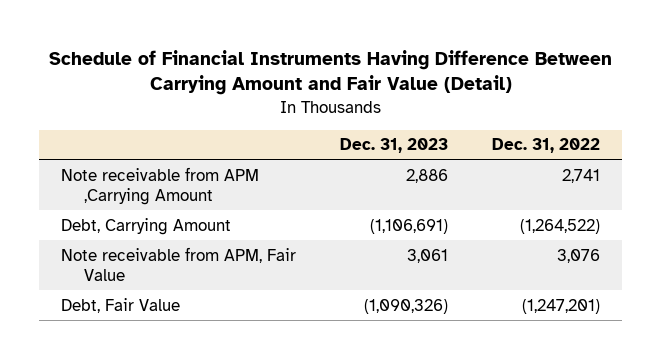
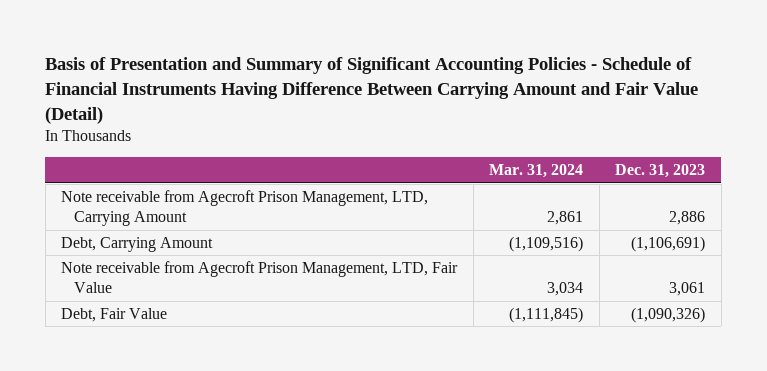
[48,49,612,96] Schedule of Financial Instruments Having Difference Between Carrying Amount and Fair Value (Detail) -> [45,56,699,124] Basis of Presentation and Summary of Significant Accounting Policies - Schedule of Financial Instruments Having Difference Between Carrying Amount and Fair Value (Detail)
[492,138,601,154] Dec. 31, 2022 -> none
none -> [489,164,584,179] Mar. 31, 2024
[61,166,260,205] Note receivable from APM ,Carrying Amount -> [61,189,429,227] Note receivable from Agecroft Prison Management, LTD, Carrying Amount
[61,246,297,281] Note receivable from APM, Fair Value -> [61,260,459,294] Note receivable from Agecroft Prison Management, LTD, Fair Value

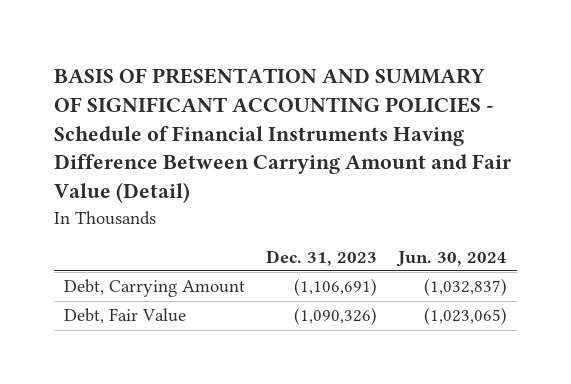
[45,56,699,124] Basis of Presentation and Summary of Significant Accounting Policies - Schedule of Financial Instruments Having Difference Between Carrying Amount and Fair Value (Detail) -> [53,67,511,204] BASIS OF PRESENTATION AND SUMMARY OF SIGNIFICANT ACCOUNTING POLICIES - Schedule of Financial Instruments Having Difference Between Carrying Amount and Fair Value (Detail)
[489,164,584,179] Mar. 31, 2024 -> none
none -> [395,250,507,267] Jun. 30, 2024
[61,189,429,227] Note receivable from Agecroft Prison Management, LTD, Carrying Amount -> none
[61,260,459,294] Note receivable from Agecroft Prison Management, LTD, Fair Value -> none

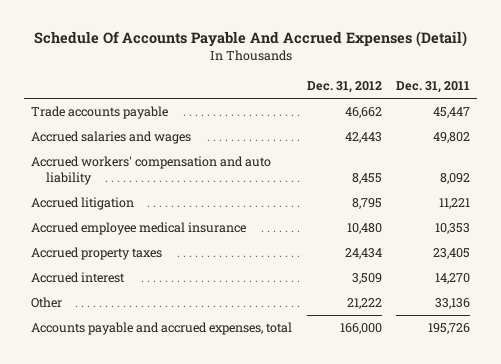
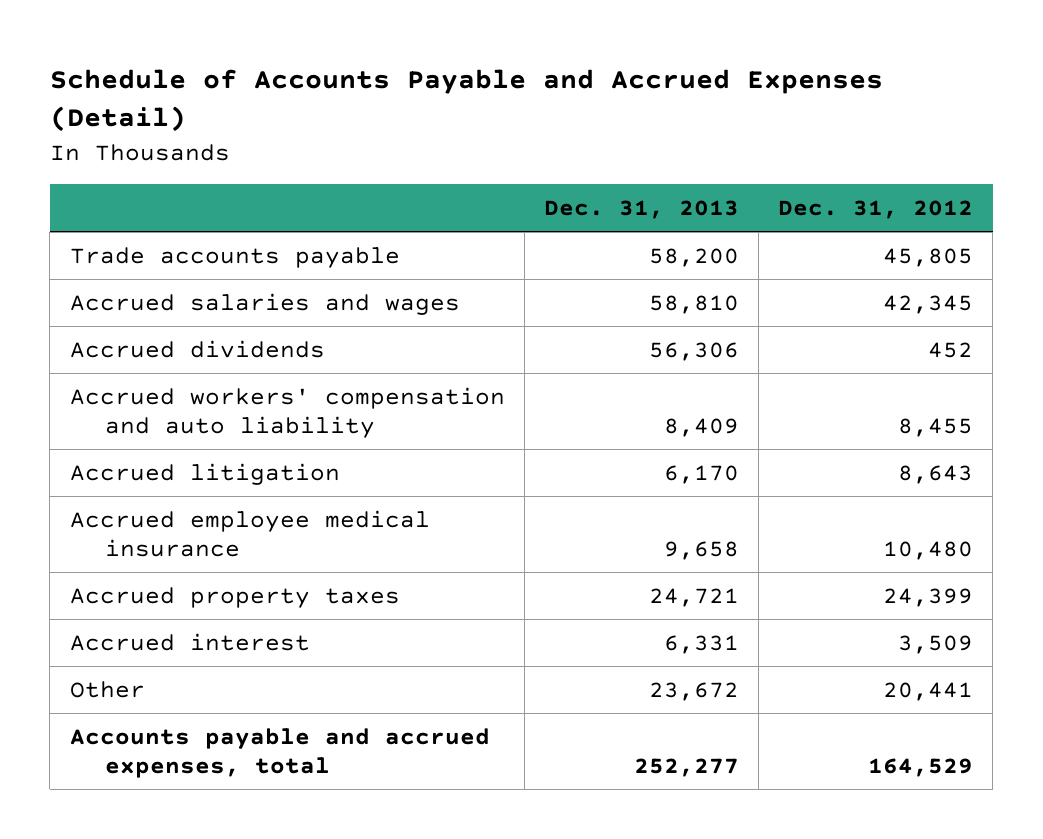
[33,31,467,48] Schedule Of Accounts Payable And Accrued Expenses (Detail) -> [49,69,883,133] Schedule of Accounts Payable and Accrued Expenses (Detail)
[396,80,471,93] Dec. 31, 2011 -> none
none -> [543,199,739,219] Dec. 31, 2013
[344,107,382,119] 46,662 -> [882,247,973,267] 45,805
[344,132,382,144] 42,443 -> [882,294,973,314] 42,345
none -> [69,339,325,358] Accrued dividends
[351,198,382,210] 8,795 -> [897,464,973,484] 8,643
[344,248,382,260] 24,434 -> [882,587,973,607] 24,399
[346,298,382,310] 21,222 -> [882,681,973,701] 20,441
[339,323,382,335] 166,000 -> [867,758,973,778] 164,529

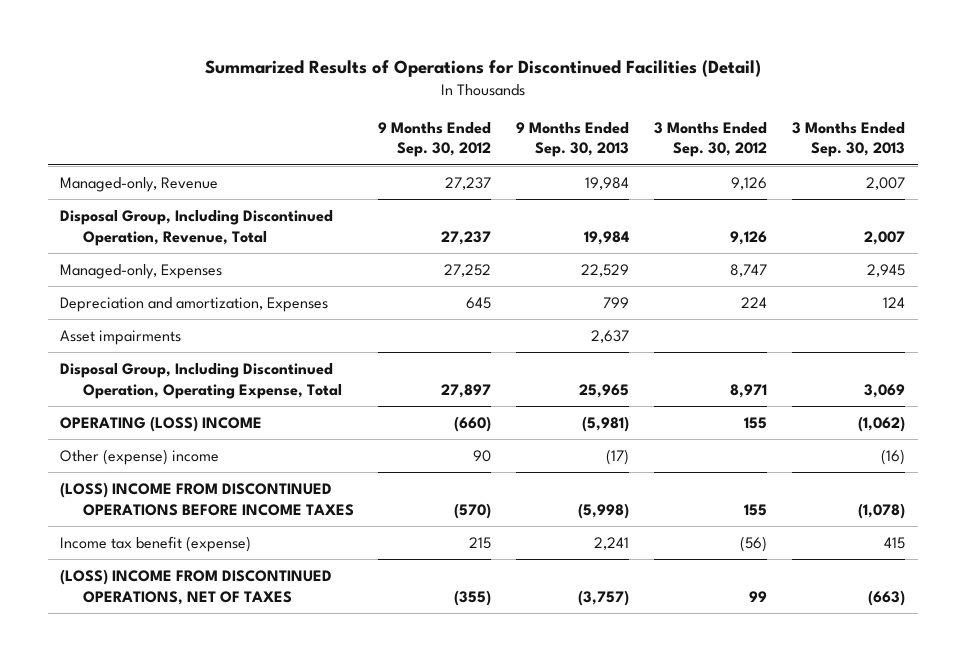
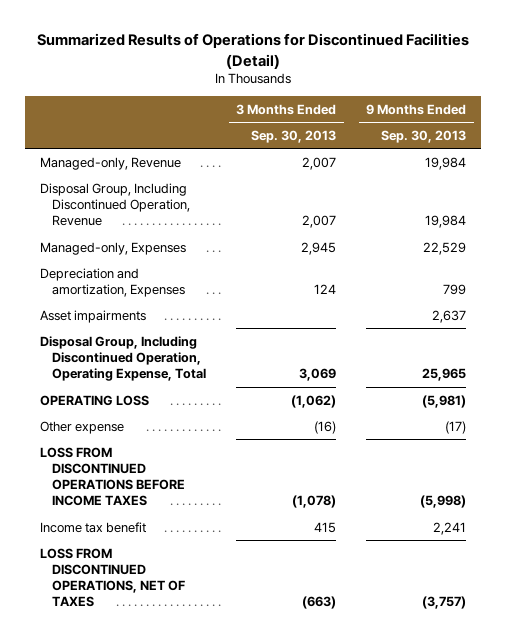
[378,121,492,158] 9 Months Ended Sep. 30, 2012 -> none
[654,121,768,158] 3 Months Ended Sep. 30, 2012 -> none
[60,210,334,246] Disposal Group, Including Discontinued Operation, Revenue, Total -> [40,182,191,227] Disposal Group, Including Discontinued Operation, Revenue
[60,416,263,433] OPERATING (LOSS) INCOME -> [40,394,150,406] OPERATING LOSS
[60,449,220,466] Other (expense) income -> [40,420,125,434] Other expense
[60,482,354,516] (LOSS) INCOME FROM DISCONTINUED OPERATIONS BEFORE INCOME TAXES -> [40,446,186,507] LOSS FROM DISCONTINUED OPERATIONS BEFORE INCOME TAXES
[60,536,252,553] Income tax benefit (expense) -> [40,521,147,533] Income tax benefit
[60,569,333,605] (LOSS) INCOME FROM DISCONTINUED OPERATIONS, NET OF TAXES -> [40,547,186,608] LOSS FROM DISCONTINUED OPERATIONS, NET OF TAXES

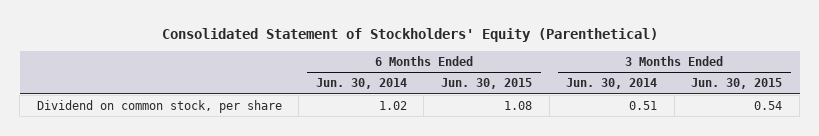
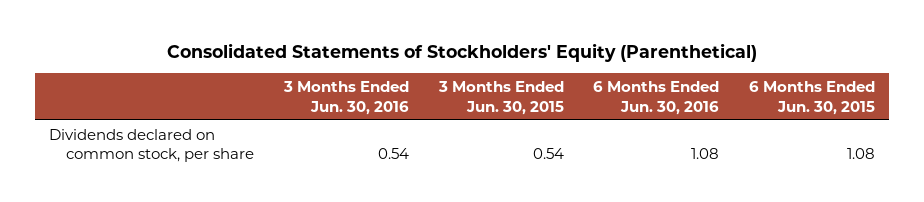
[161,27,658,42] Consolidated Statement of Stockholders' Equity (Parenthetical) -> [167,43,758,63] Consolidated Statements of Stockholders' Equity (Parenthetical)
[315,78,407,90] Jun. 30, 2014 -> none
[566,78,658,90] Jun. 30, 2014 -> none
none -> [282,81,409,115] 3 Months Ended Jun. 30, 2016
none -> [593,81,720,115] 6 Months Ended Jun. 30, 2016
[36,100,282,114] Dividend on common stock, per share -> [49,128,255,163] Dividends declared on common stock, per share

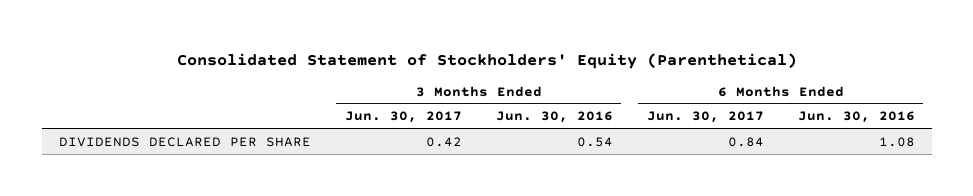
[167,43,758,63] Consolidated Statements of Stockholders' Equity (Parenthetical) -> [176,52,797,69] Consolidated Statement of Stockholders' Equity (Parenthetical)
[437,81,564,115] 3 Months Ended Jun. 30, 2015 -> none
[748,81,875,115] 6 Months Ended Jun. 30, 2015 -> none
none -> [344,111,462,124] Jun. 30, 2017
none -> [646,111,764,124] Jun. 30, 2017
[49,128,255,163] Dividends declared on common stock, per share -> [58,136,311,147] DIVIDENDS DECLARED PER SHARE

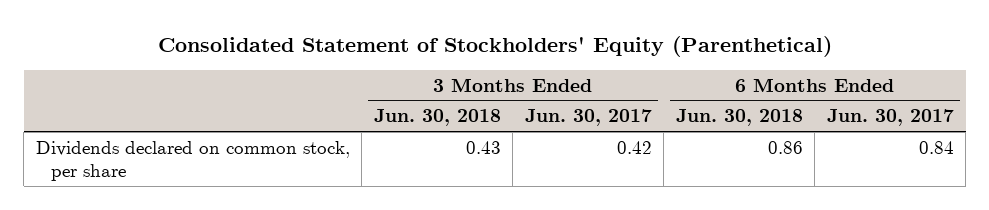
[495,111,613,124] Jun. 30, 2016 -> none
[797,111,915,124] Jun. 30, 2016 -> none
none -> [373,109,501,127] Jun. 30, 2018
none -> [675,109,803,127] Jun. 30, 2018
[58,136,311,147] DIVIDENDS DECLARED PER SHARE -> [35,140,350,181] Dividends declared on common stock, per share

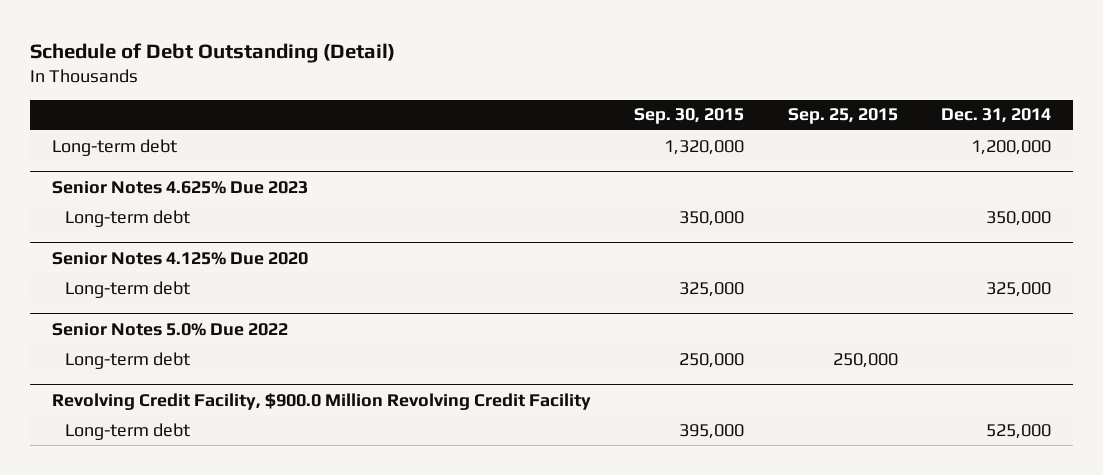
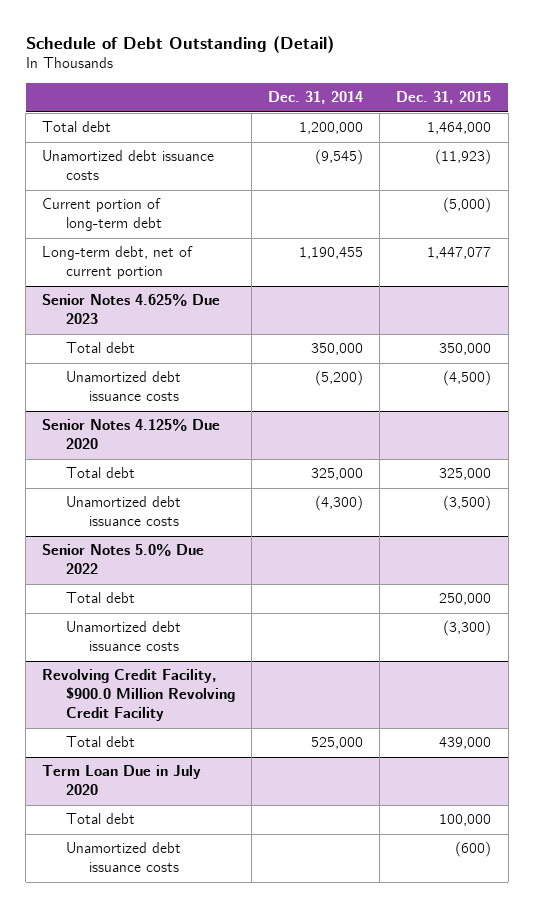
[634,108,745,125] Sep. 30, 2015 -> none
[787,108,898,125] Sep. 25, 2015 -> none
none -> [396,91,492,105] Dec. 31, 2015
none -> [42,121,112,133] Total debt
none -> [42,150,215,181] Unamortized debt issuance costs
none -> [42,198,162,232] Current portion of long-term debt
[51,138,177,156] Long-term debt -> [42,246,194,280] Long-term debt, net of current portion
[971,139,1052,155] 1,200,000 -> [299,247,364,260] 1,190,455
[64,209,190,227] Long-term debt -> none
none -> [65,342,135,354] Total debt
none -> [65,371,181,402] Unamortized debt issuance costs
[64,280,190,298] Long-term debt -> [65,467,135,479] Total debt
none -> [65,496,181,527] Unamortized debt issuance costs
[64,351,190,369] Long-term debt -> none
none -> [65,592,135,604] Total debt
none -> [65,621,181,652] Unamortized debt issuance costs
[64,422,190,440] Long-term debt -> [65,736,135,748] Total debt
none -> [42,765,202,796] Term Loan Due in July 2020
none -> [65,813,135,825] Total debt
none -> [65,842,181,873] Unamortized debt issuance costs

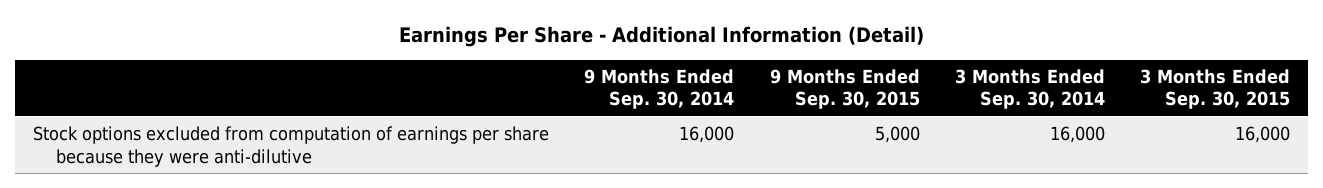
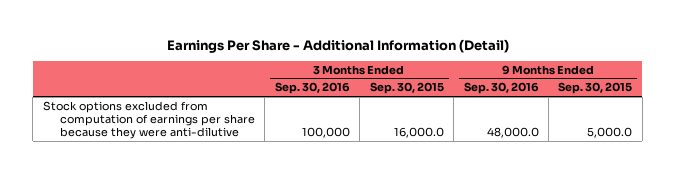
[584,68,735,110] 9 Months Ended Sep. 30, 2014 -> none
[955,68,1106,110] 3 Months Ended Sep. 30, 2014 -> none
none -> [274,82,350,95] Sep. 30, 2016
none -> [463,82,539,95] Sep. 30, 2016
[874,126,920,144] 5,000 -> [587,127,633,139] 5,000.0
[1235,126,1291,144] 16,000 -> [393,127,444,139] 16,000.0

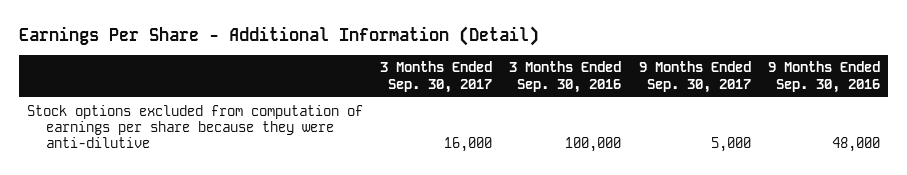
[369,82,444,95] Sep. 30, 2015 -> none
[558,82,633,95] Sep. 30, 2015 -> none
none -> [380,61,493,93] 3 Months Ended Sep. 30, 2017
none -> [638,61,751,93] 9 Months Ended Sep. 30, 2017
[486,127,539,139] 48,000.0 -> [831,137,880,153] 48,000

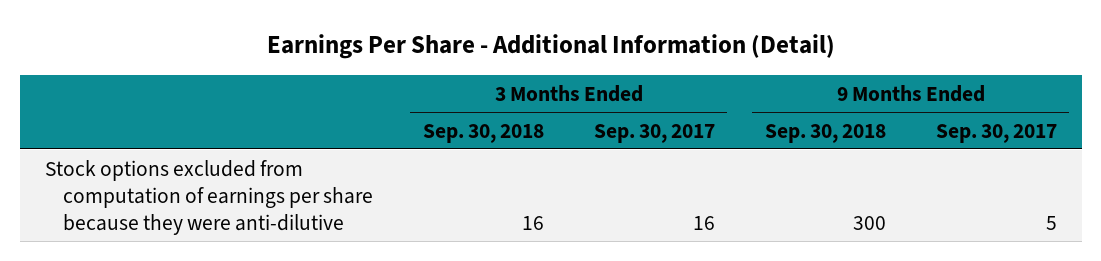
[509,61,622,93] 3 Months Ended Sep. 30, 2016 -> none
[767,61,880,93] 9 Months Ended Sep. 30, 2016 -> none
none -> [422,123,544,143] Sep. 30, 2018
none -> [764,123,886,143] Sep. 30, 2018
[444,137,493,153] 16,000 -> [692,215,715,230] 16
[710,137,751,153] 5,000 -> [1045,215,1057,230] 5

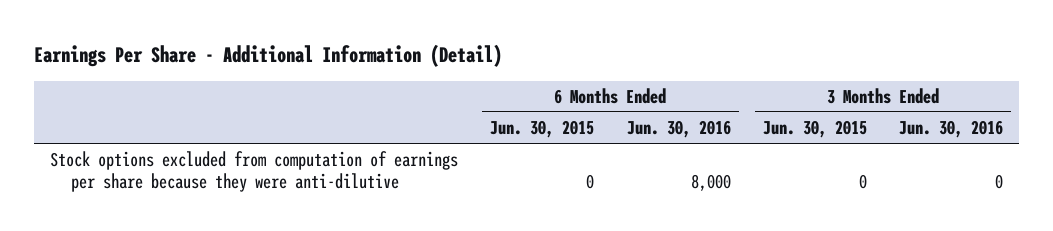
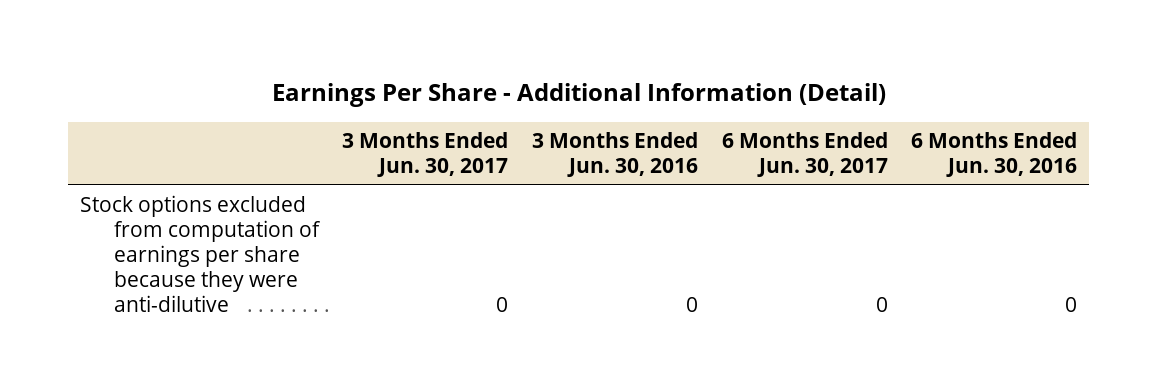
[490,119,595,138] Jun. 30, 2015 -> none
[762,119,867,138] Jun. 30, 2015 -> none
none -> [342,132,509,178] 3 Months Ended Jun. 30, 2017
none -> [721,132,888,178] 6 Months Ended Jun. 30, 2017
[690,173,731,191] 8,000 -> [1065,296,1078,312] 0

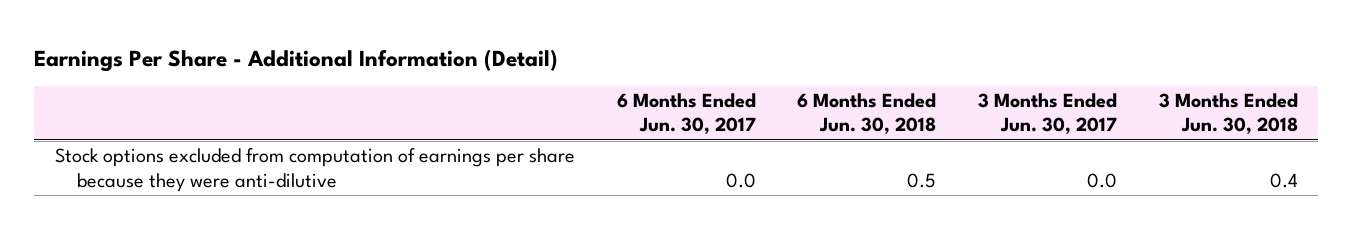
[531,132,698,178] 3 Months Ended Jun. 30, 2016 -> none
[911,132,1078,178] 6 Months Ended Jun. 30, 2016 -> none
none -> [797,93,937,135] 6 Months Ended Jun. 30, 2018
none -> [1158,93,1298,135] 3 Months Ended Jun. 30, 2018
[496,296,509,312] 0 -> [1086,172,1117,188] 0.0
[875,296,888,312] 0 -> [725,172,756,188] 0.0

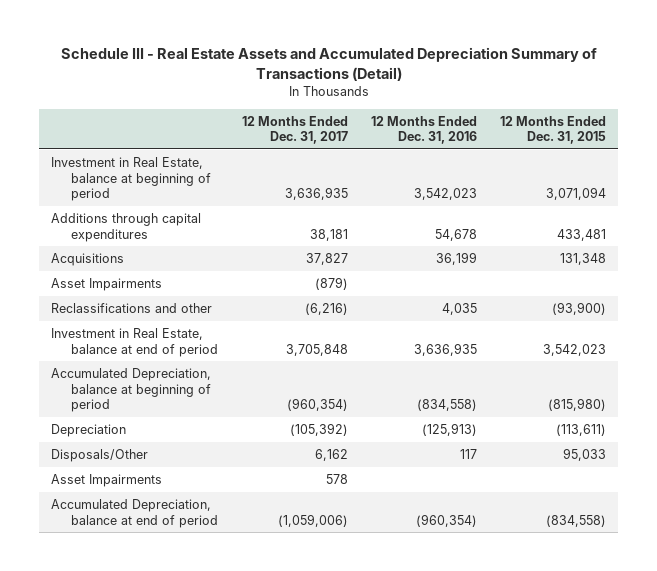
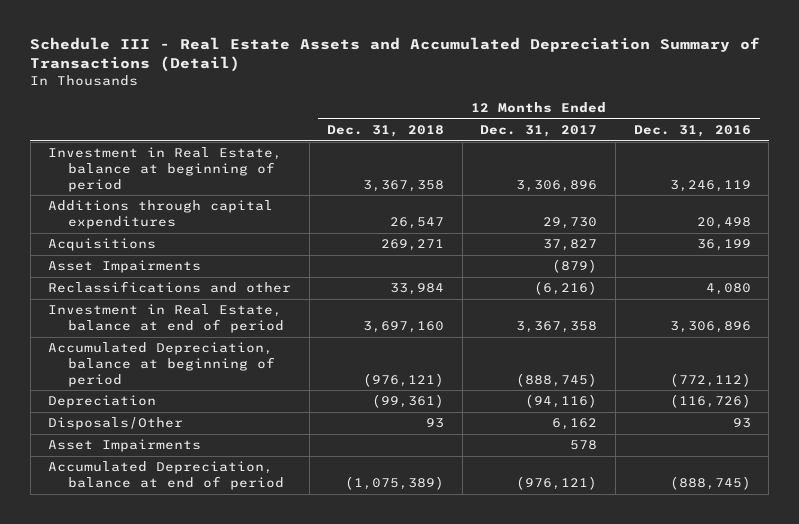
[500,115,607,145] 12 Months Ended Dec. 31, 2015 -> none
none -> [327,125,445,138] Dec. 31, 2018
[284,187,348,201] 3,636,935 -> [516,179,598,192] 3,306,896
[413,188,477,201] 3,542,023 -> [669,179,751,192] 3,246,119
[309,228,348,241] 38,181 -> [543,217,598,230] 29,730
[434,228,477,241] 54,678 -> [696,217,751,230] 20,498
[441,302,477,315] 4,035 -> [705,283,751,296] 4,080
[285,343,348,356] 3,705,848 -> [516,321,598,334] 3,367,358
[413,342,477,356] 3,636,935 -> [669,321,751,334] 3,306,896
[286,398,348,412] (960,354) -> [516,372,598,387] (888,745)
[416,399,477,412] (834,558) -> [669,372,751,387] (772,112)
[289,422,348,436] (105,392) -> [525,394,598,409] (94,116)
[421,422,477,436] (125,913) -> [669,394,751,409] (116,726)
[459,448,477,459] 117 -> [732,418,751,429] 93
[277,513,348,527] (1,059,006) -> [516,476,598,491] (976,121)
[415,513,477,527] (960,354) -> [669,476,751,491] (888,745)

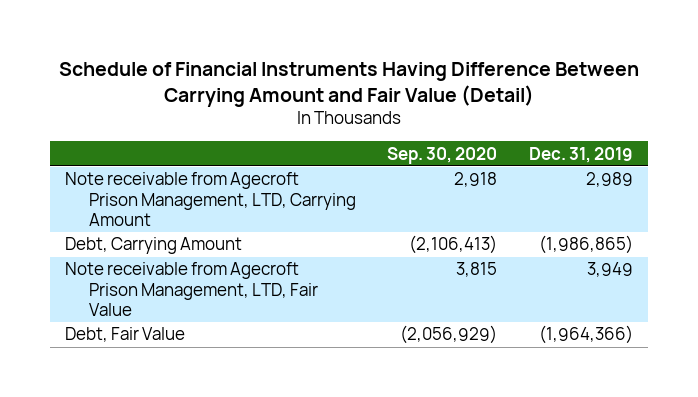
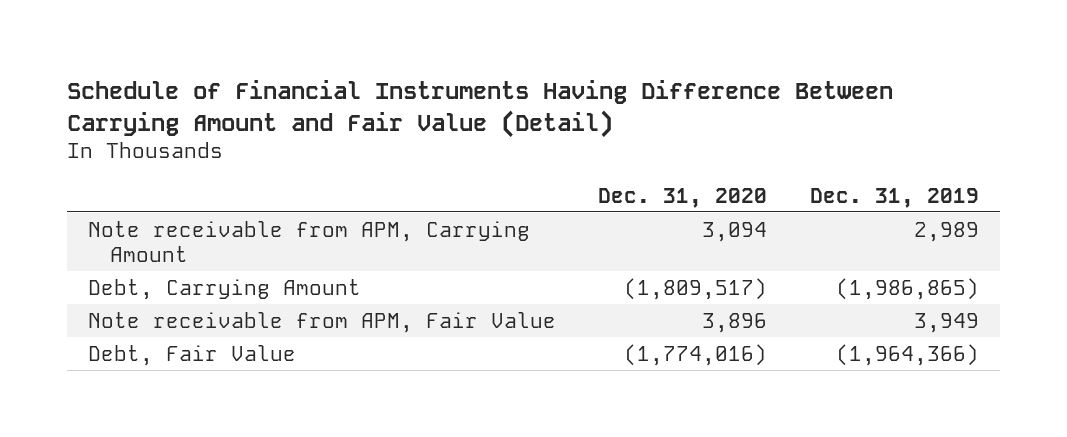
[387,146,498,164] Sep. 30, 2020 -> none
none -> [598,187,768,208] Dec. 31, 2020
[65,172,356,226] Note receivable from Agecroft Prison Management, LTD, Carrying Amount -> [87,220,530,263] Note receivable from APM, Carrying Amount
[65,262,318,316] Note receivable from Agecroft Prison Management, LTD, Fair Value -> [87,311,556,333] Note receivable from APM, Fair Value

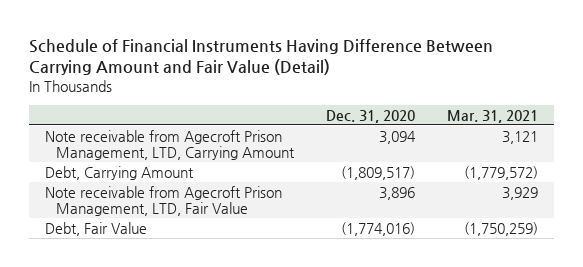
[809,187,979,208] Dec. 31, 2019 -> none
none -> [447,109,539,123] Mar. 31, 2021
[87,220,530,263] Note receivable from APM, Carrying Amount -> [45,129,295,161] Note receivable from Agecroft Prison Management, LTD, Carrying Amount
[87,311,556,333] Note receivable from APM, Fair Value -> [45,185,283,217] Note receivable from Agecroft Prison Management, LTD, Fair Value

